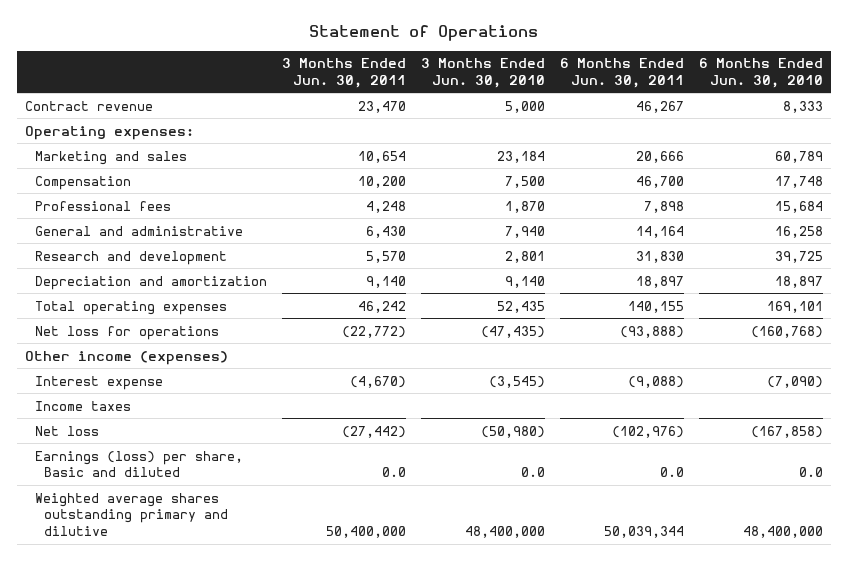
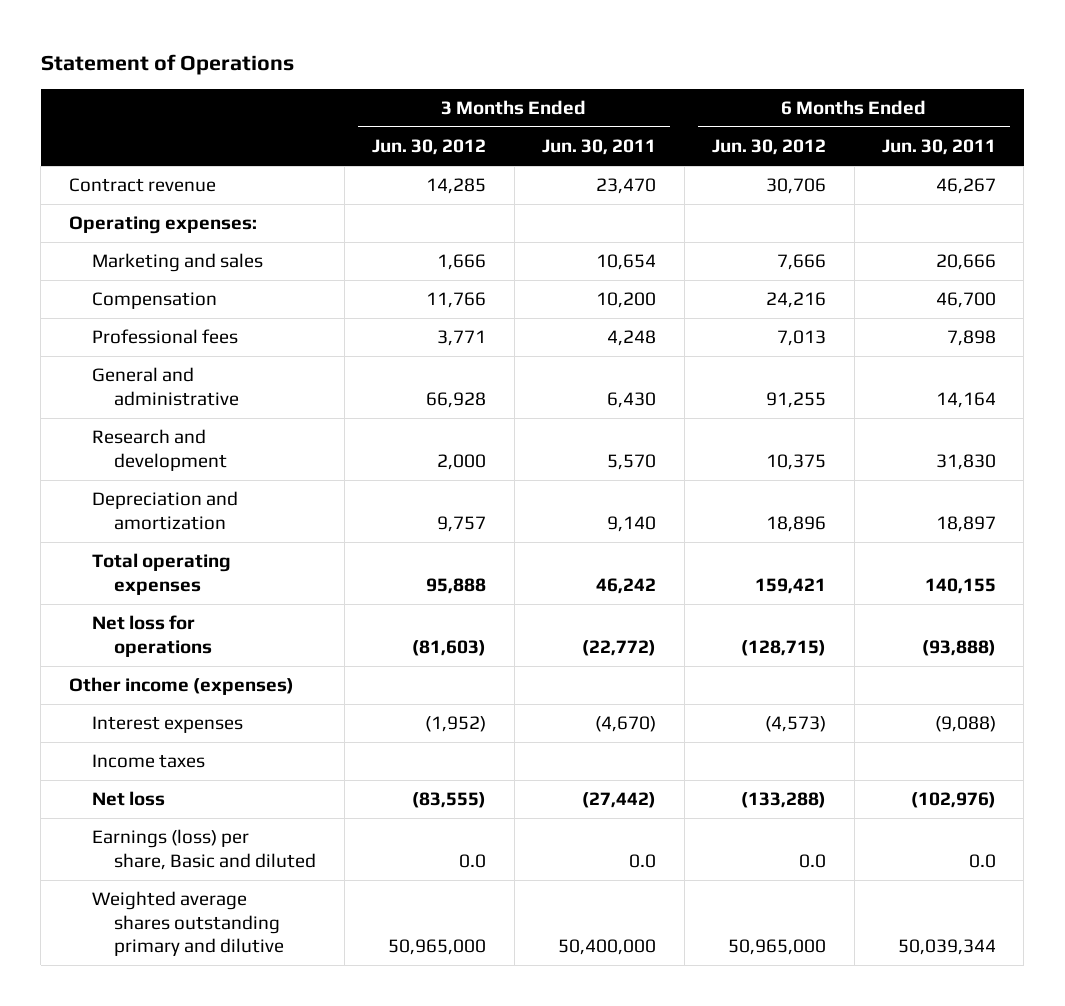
[420,58,545,88] 3 Months Ended Jun. 30, 2010 -> none
[699,58,824,88] 6 Months Ended Jun. 30, 2010 -> none
none -> [372,139,487,156] Jun. 30, 2012
none -> [712,139,827,156] Jun. 30, 2012
[34,375,163,390] Interest expense -> [91,716,243,734] Interest expenses

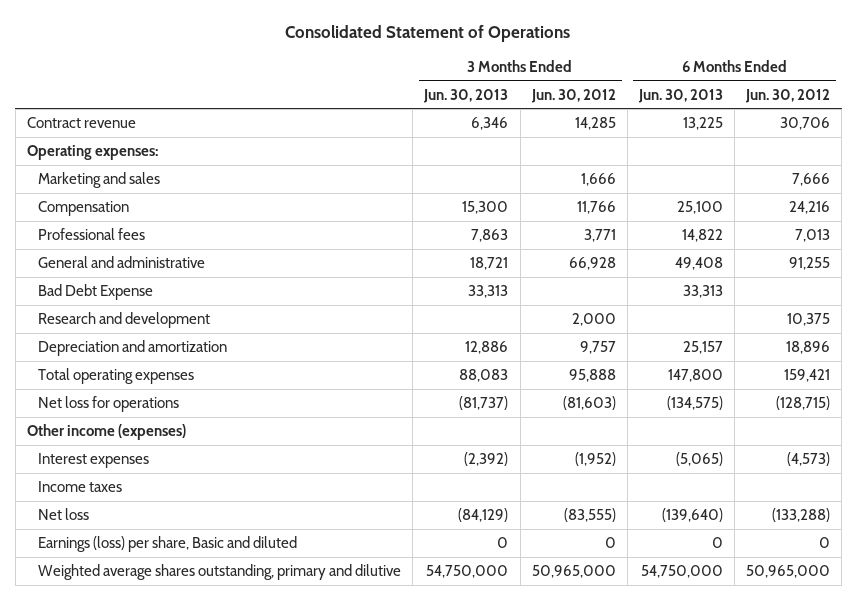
[40,53,294,75] Statement of Operations -> [285,25,571,43] Consolidated Statement of Operations
[542,139,657,156] Jun. 30, 2011 -> none
[881,139,996,156] Jun. 30, 2011 -> none
none -> [423,88,509,103] Jun. 30, 2013
none -> [637,88,723,103] Jun. 30, 2013
none -> [38,284,154,301] Bad Debt Expense
[459,853,487,868] 0.0 -> [604,537,616,549] 0
[799,853,827,868] 0.0 -> [819,537,831,549] 0
[91,891,285,957] Weighted average shares outstanding primary and dilutive -> [38,564,402,581] Weighted average shares outstanding, primary and dilutive

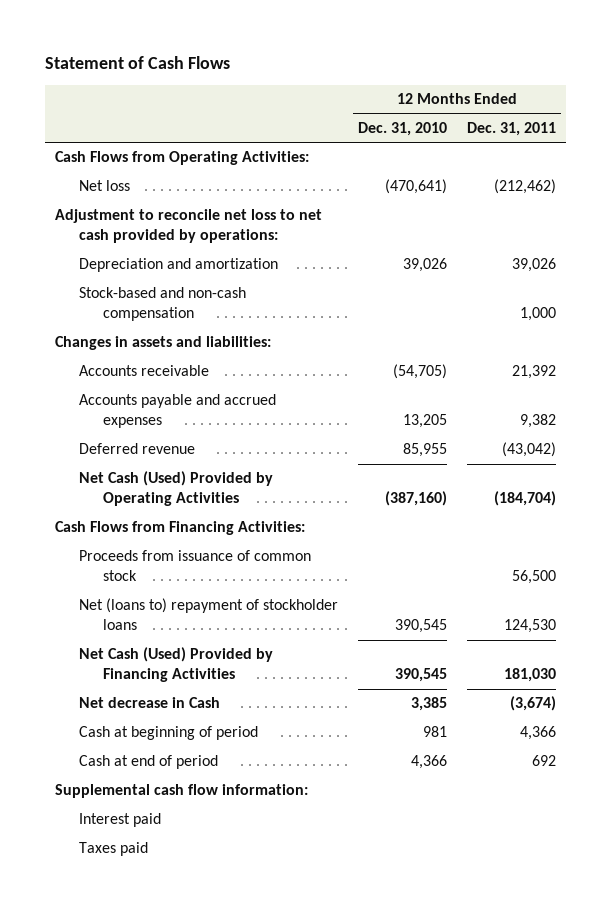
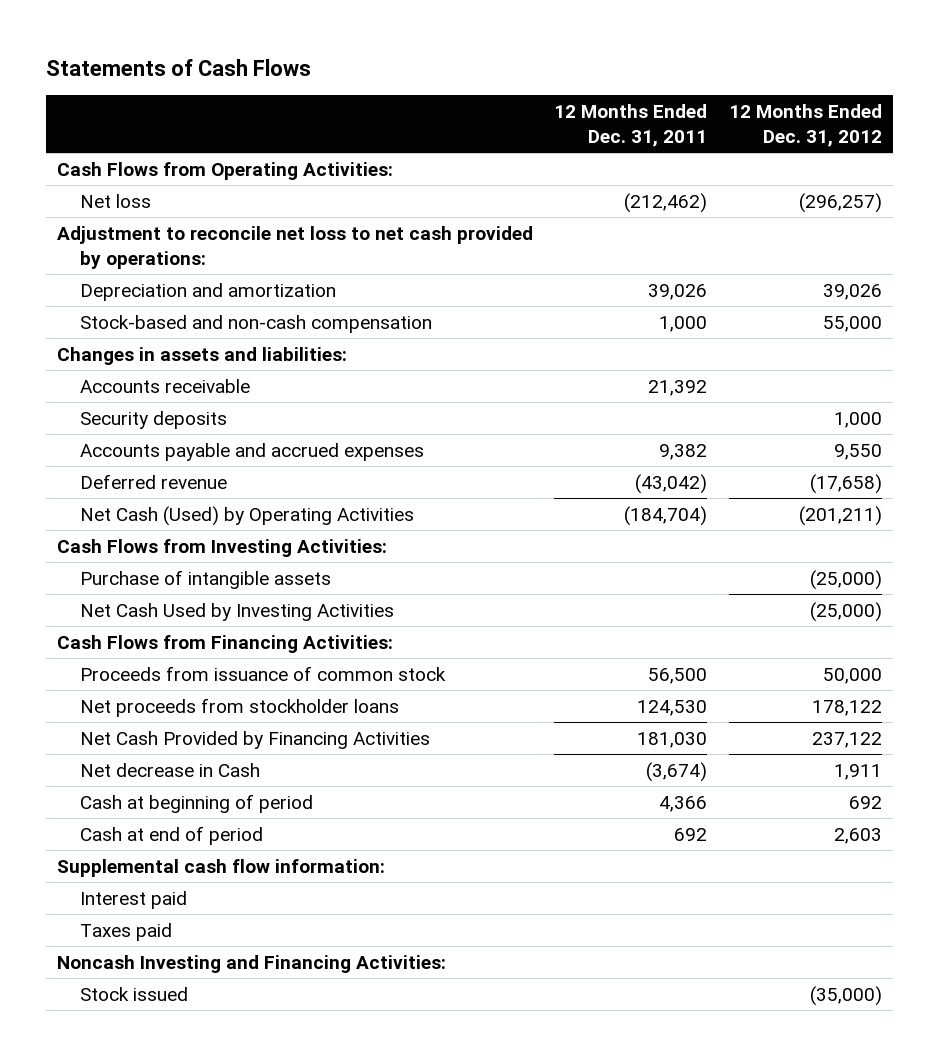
[45,56,231,70] Statement of Cash Flows -> [46,58,312,76] Statements of Cash Flows
[358,122,448,137] Dec. 31, 2010 -> none
none -> [728,104,882,147] 12 Months Ended Dec. 31, 2012
none -> [79,411,227,430] Security deposits
[79,471,274,507] Net Cash (Used) Provided by Operating Activities -> [79,506,414,527] Net Cash (Used) by Operating Activities
none -> [56,539,387,558] Cash Flows from Investing Activities:
none -> [79,570,331,590] Purchase of intangible assets
none -> [79,603,394,622] Net Cash Used by Investing Activities
[79,598,339,631] Net (loans to) repayment of stockholder loans -> [79,698,399,718] Net proceeds from stockholder loans
[79,647,274,683] Net Cash (Used) Provided by Financing Activities -> [79,731,430,750] Net Cash Provided by Financing Activities
none -> [56,955,446,974] Noncash Investing and Financing Activities:
none -> [79,987,188,1002] Stock issued

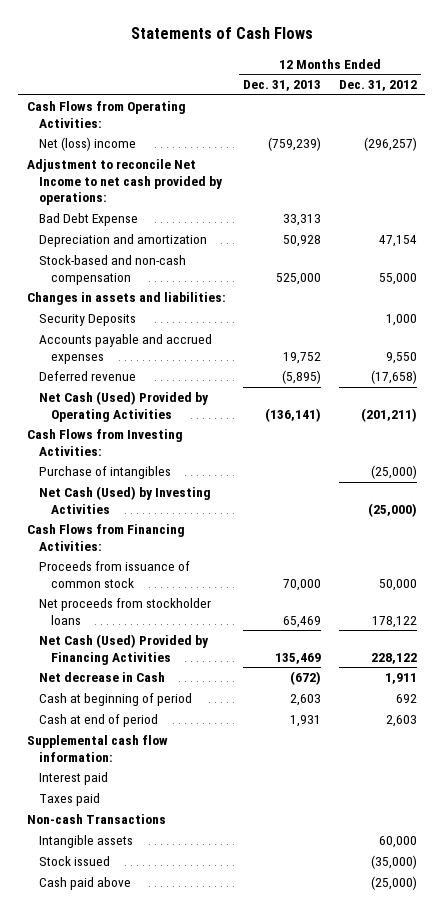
[554,104,708,147] 12 Months Ended Dec. 31, 2011 -> none
none -> [243,80,322,92] Dec. 31, 2013
[79,194,151,209] Net loss -> [39,137,137,152] Net (loss) income
[56,226,533,269] Adjustment to reconcile net loss to net cash provided by operations: -> [26,159,224,206] Adjustment to reconcile Net Income to net cash provided by operations:
none -> [39,213,139,227] Bad Debt Expense
[822,284,882,301] 39,026 -> [378,235,417,248] 47,154
[79,379,250,394] Accounts receivable -> none
[79,411,227,430] Security deposits -> [39,314,137,327] Security Deposits
[79,506,414,527] Net Cash (Used) by Operating Activities -> [39,391,210,422] Net Cash (Used) Provided by Operating Activities
[79,570,331,590] Purchase of intangible assets -> [39,466,172,480] Purchase of intangibles
[79,603,394,622] Net Cash Used by Investing Activities -> [39,486,212,514] Net Cash (Used) by Investing Activities
[79,731,430,750] Net Cash Provided by Financing Activities -> [39,634,210,665] Net Cash (Used) Provided by Financing Activities
[811,732,882,749] 237,122 -> [370,652,417,664] 228,122
[56,955,446,974] Noncash Investing and Financing Activities: -> [26,814,166,825] Non-cash Transactions
none -> [39,835,134,849] Intangible assets
none -> [39,877,132,891] Cash paid above

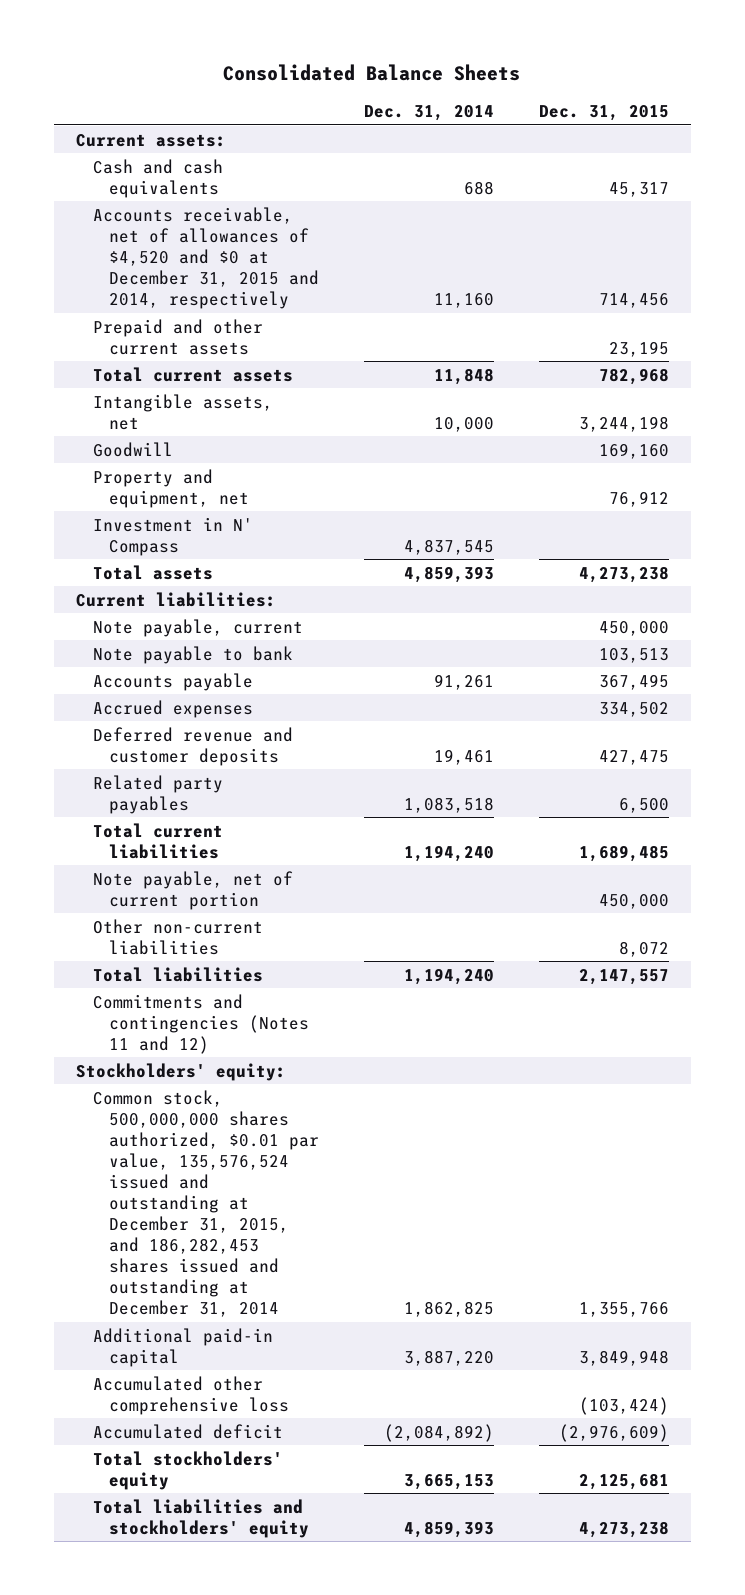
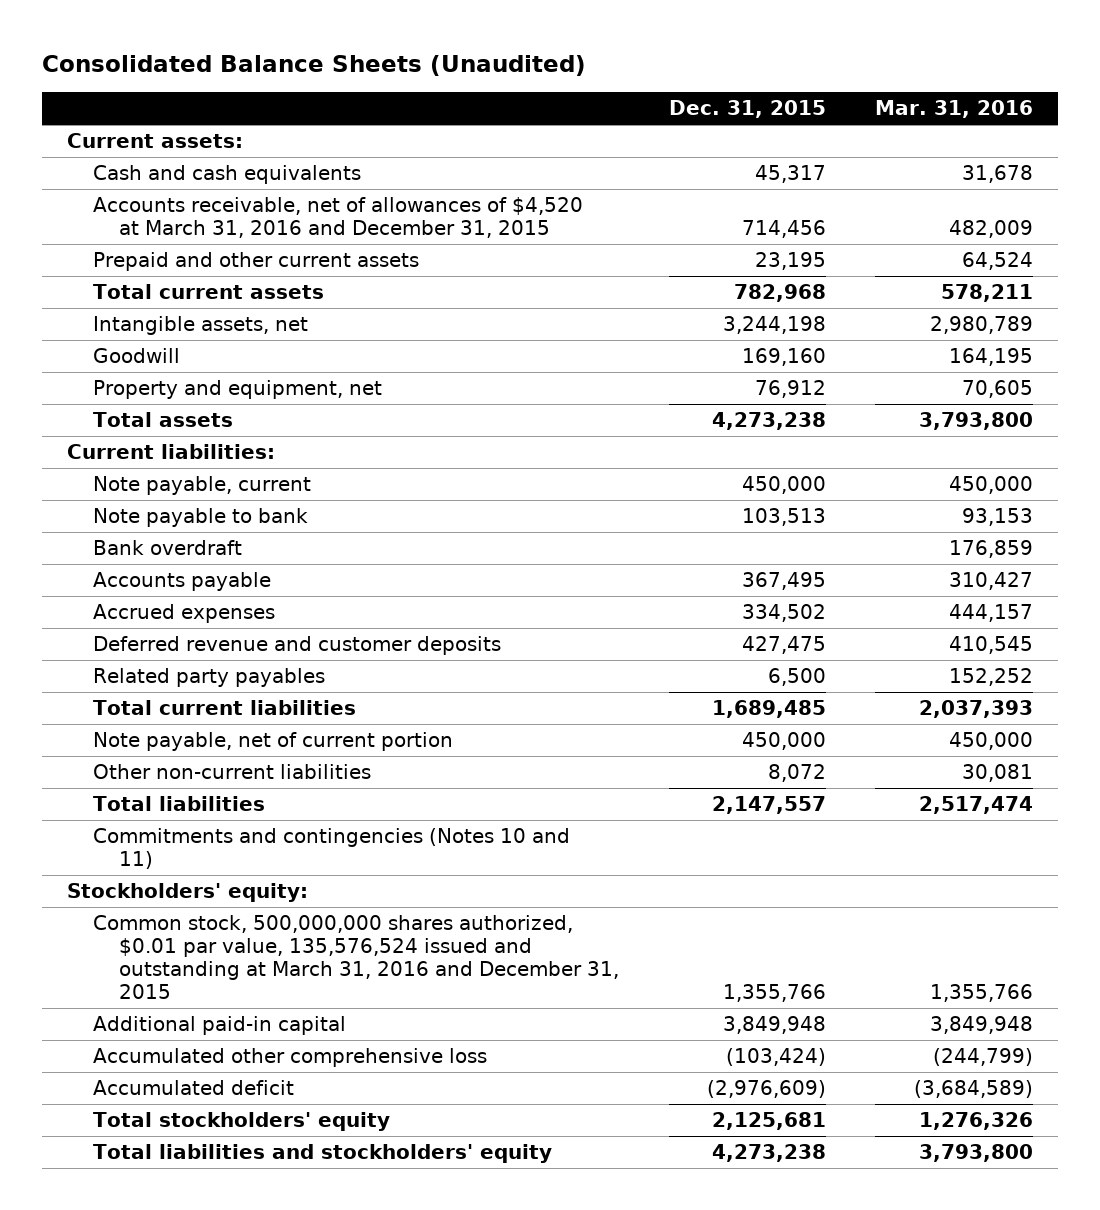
[223,64,521,82] Consolidated Balance Sheets -> [41,55,586,77] Consolidated Balance Sheets (Unaudited)
[364,104,495,121] Dec. 31, 2014 -> none
none -> [875,100,1034,119] Mar. 31, 2016
[92,206,320,309] Accounts receivable, net of allowances of $4,520 and $0 at December 31, 2015 and 2014, respectively -> [92,197,583,239] Accounts receivable, net of allowances of $4,520 at March 31, 2016 and December 31, 2015
[92,516,253,556] Investment in N' Compass -> none
none -> [92,540,242,556] Bank overdraft
[92,993,310,1054] Commitments and contingencies (Notes 11 and 12) -> [92,828,570,870] Commitments and contingencies (Notes 10 and 11)
[92,1089,320,1318] Common stock, 500,000,000 shares authorized, $0.01 par value, 135,576,524 issued and outstanding at December 31, 2015, and 186,282,453 shares issued and outstanding at December 31, 2014 -> [92,915,620,999] Common stock, 500,000,000 shares authorized, $0.01 par value, 135,576,524 issued and outstanding at March 31, 2016 and December 31, 2015

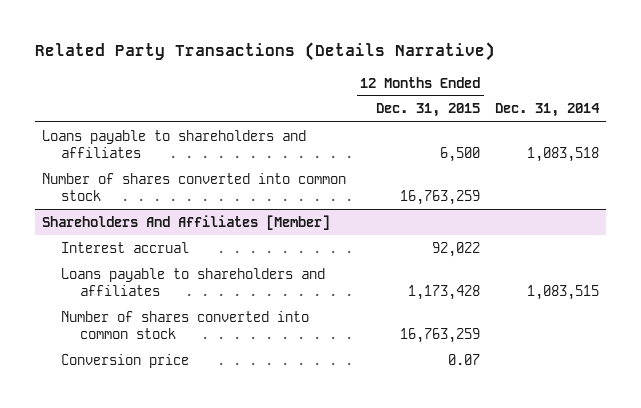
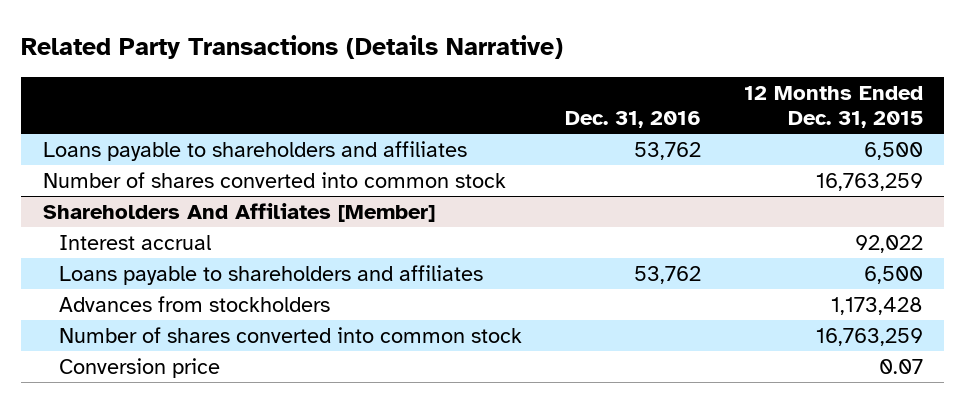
[494,103,600,118] Dec. 31, 2014 -> none
none -> [565,110,702,128] Dec. 31, 2016
[408,285,481,301] 1,173,428 -> [863,266,923,285] 6,500
none -> [59,296,331,313] Advances from stockholders

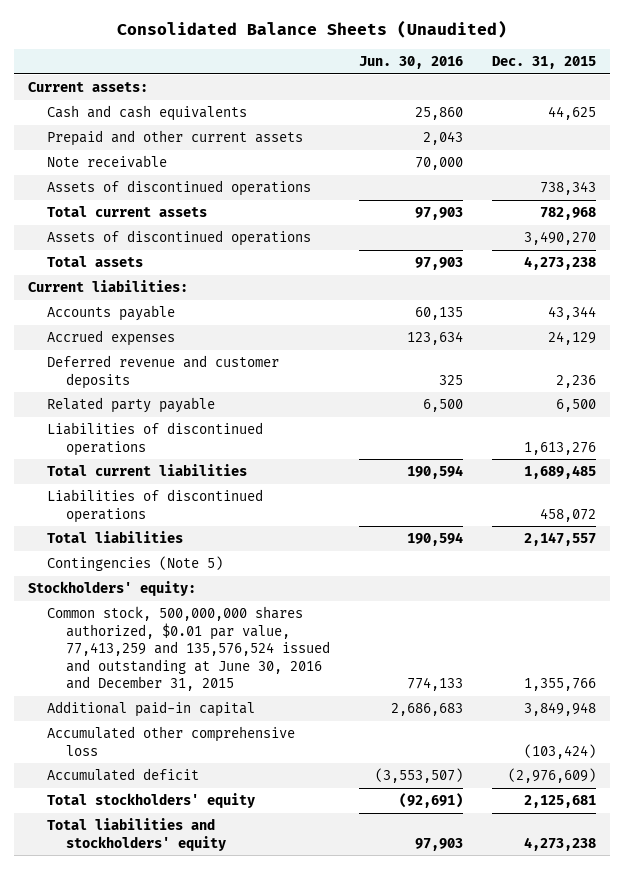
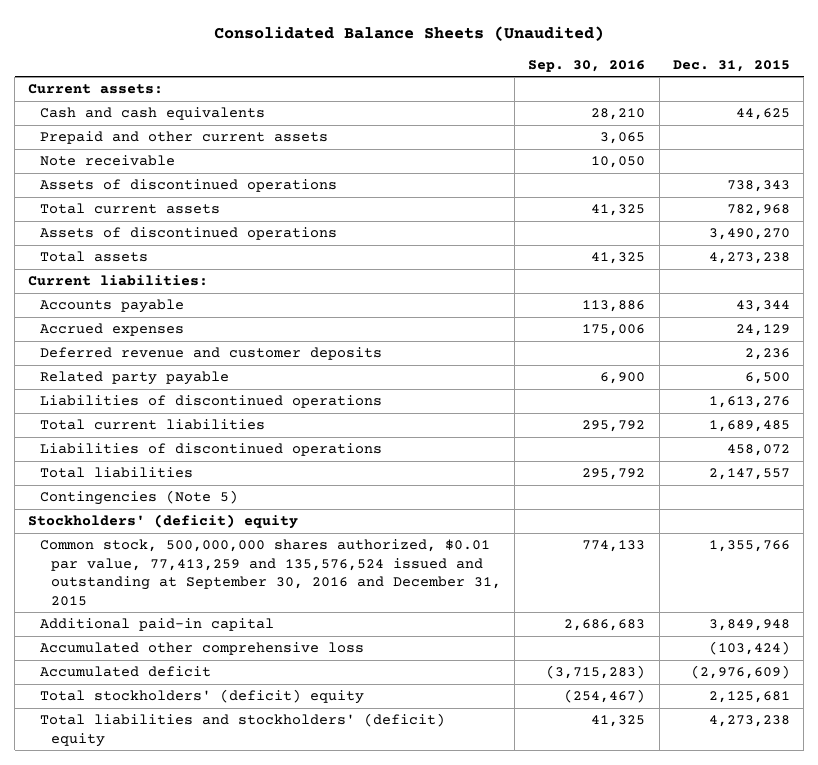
[359,55,464,69] Jun. 30, 2016 -> none
none -> [528,59,646,72] Sep. 30, 2016
[28,581,197,597] Stockholders' equity: -> [28,514,299,530] Stockholders' (deficit) equity
[47,606,331,692] Common stock, 500,000,000 shares authorized, $0.01 par value, 77,413,259 and 135,576,524 issued and outstanding at June 30, 2016 and December 31, 2015 -> [39,539,502,606] Common stock, 500,000,000 shares authorized, $0.01 par value, 77,413,259 and 135,576,524 issued and outstanding at September 30, 2016 and December 31, 2015
[47,793,256,809] Total stockholders' equity -> [39,689,364,705] Total stockholders' (deficit) equity
[47,818,227,851] Total liabilities and stockholders' equity -> [39,713,445,747] Total liabilities and stockholders' (deficit) equity

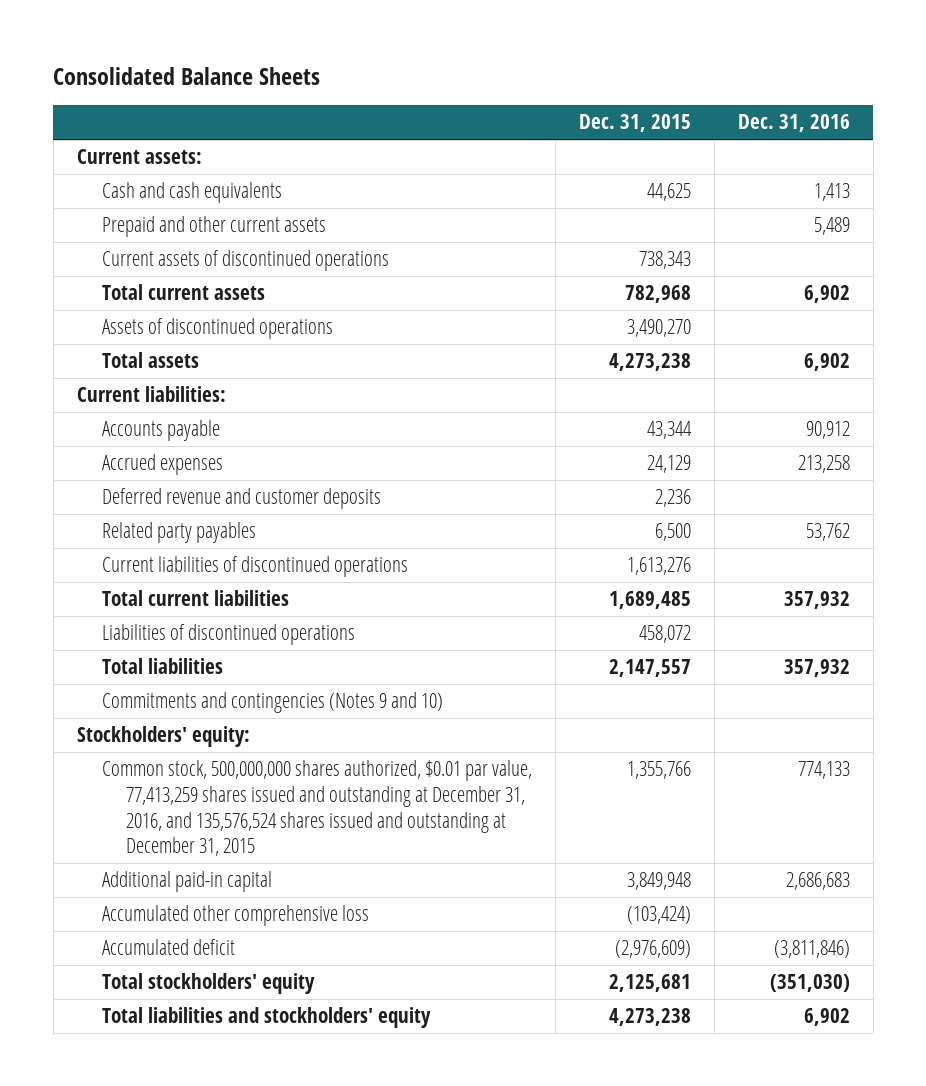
[214,25,605,41] Consolidated Balance Sheets (Unaudited) -> [53,66,321,85] Consolidated Balance Sheets
[528,59,646,72] Sep. 30, 2016 -> none
none -> [737,114,850,133] Dec. 31, 2016
[39,155,175,167] Note receivable -> none
[39,179,337,193] Assets of discontinued operations -> [101,250,389,272] Current assets of discontinued operations
[39,371,229,386] Related party payable -> [101,522,256,544] Related party payables
[39,395,382,409] Liabilities of discontinued operations -> [101,556,408,578] Current liabilities of discontinued operations
[39,490,238,506] Contingencies (Note 5) -> [101,692,443,714] Commitments and contingencies (Notes 9 and 10)
[28,514,299,530] Stockholders' (deficit) equity -> [76,726,250,748] Stockholders' equity:
[39,539,502,606] Common stock, 500,000,000 shares authorized, $0.01 par value, 77,413,259 and 135,576,524 issued and outstanding at September 30, 2016 and December 31, 2015 -> [101,760,532,857] Common stock, 500,000,000 shares authorized, $0.01 par value, 77,413,259 shares issued and outstanding at December 31, 2016, and 135,576,524 shares issued and outstanding at December 31, 2015
[39,689,364,705] Total stockholders' (deficit) equity -> [101,973,315,995] Total stockholders' equity
[39,713,445,747] Total liabilities and stockholders' (deficit) equity -> [101,1007,431,1029] Total liabilities and stockholders' equity

